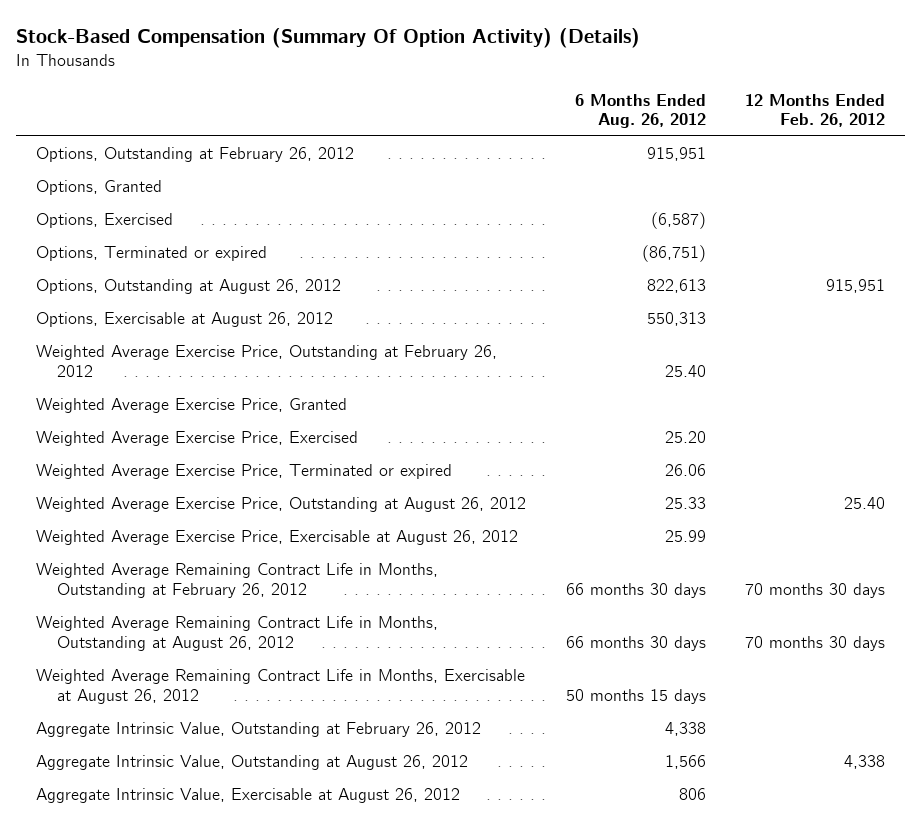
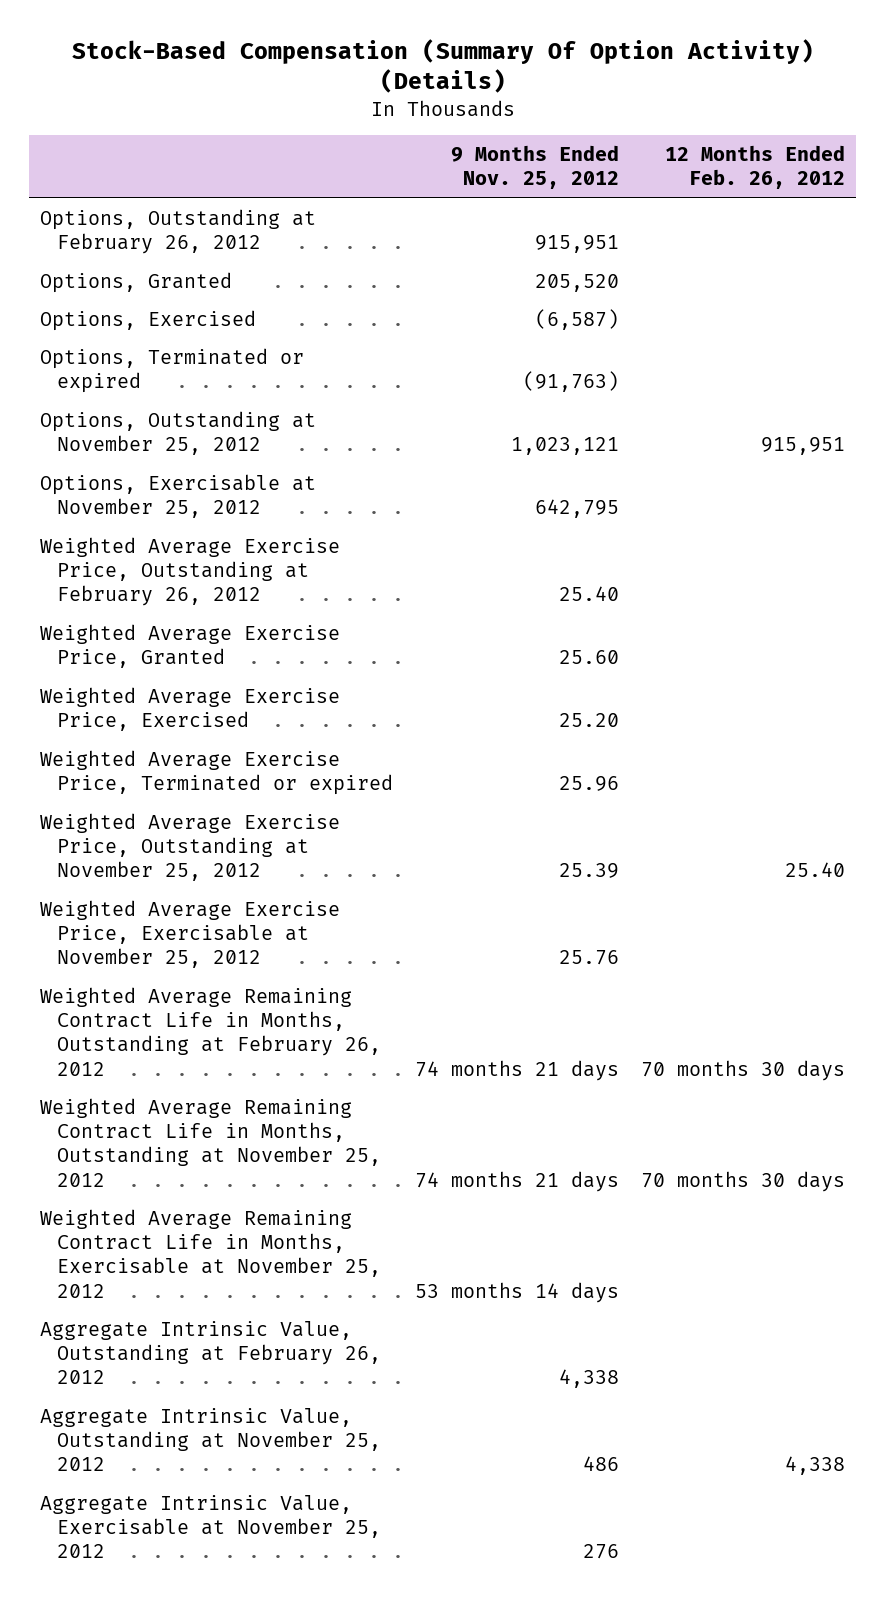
[574,93,706,129] 6 Months Ended Aug. 26, 2012 -> none
none -> [451,145,620,190] 9 Months Ended Nov. 25, 2012
[36,279,342,295] Options, Outstanding at August 26, 2012 -> [39,411,316,456] Options, Outstanding at November 25, 2012
[36,312,334,328] Options, Exercisable at August 26, 2012 -> [39,474,316,519] Options, Exercisable at November 25, 2012
[36,497,527,513] Weighted Average Exercise Price, Outstanding at August 26, 2012 -> [39,813,340,882] Weighted Average Exercise Price, Outstanding at November 25, 2012
[36,530,519,546] Weighted Average Exercise Price, Exercisable at August 26, 2012 -> [39,900,340,969] Weighted Average Exercise Price, Exercisable at November 25, 2012
[36,616,439,652] Weighted Average Remaining Contract Life in Months, Outstanding at August 26, 2012 -> [39,1098,382,1187] Weighted Average Remaining Contract Life in Months, Outstanding at November 25, 2012
[36,669,526,705] Weighted Average Remaining Contract Life in Months, Exercisable at August 26, 2012 -> [39,1209,382,1298] Weighted Average Remaining Contract Life in Months, Exercisable at November 25, 2012
[36,755,469,771] Aggregate Intrinsic Value, Outstanding at August 26, 2012 -> [39,1408,382,1472] Aggregate Intrinsic Value, Outstanding at November 25, 2012
[36,788,461,804] Aggregate Intrinsic Value, Exercisable at August 26, 2012 -> [39,1495,382,1559] Aggregate Intrinsic Value, Exercisable at November 25, 2012

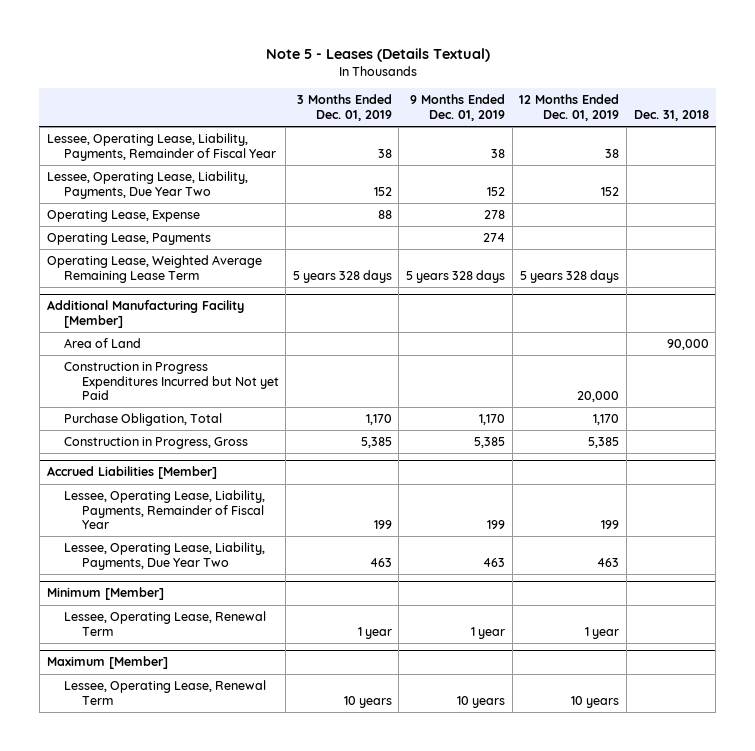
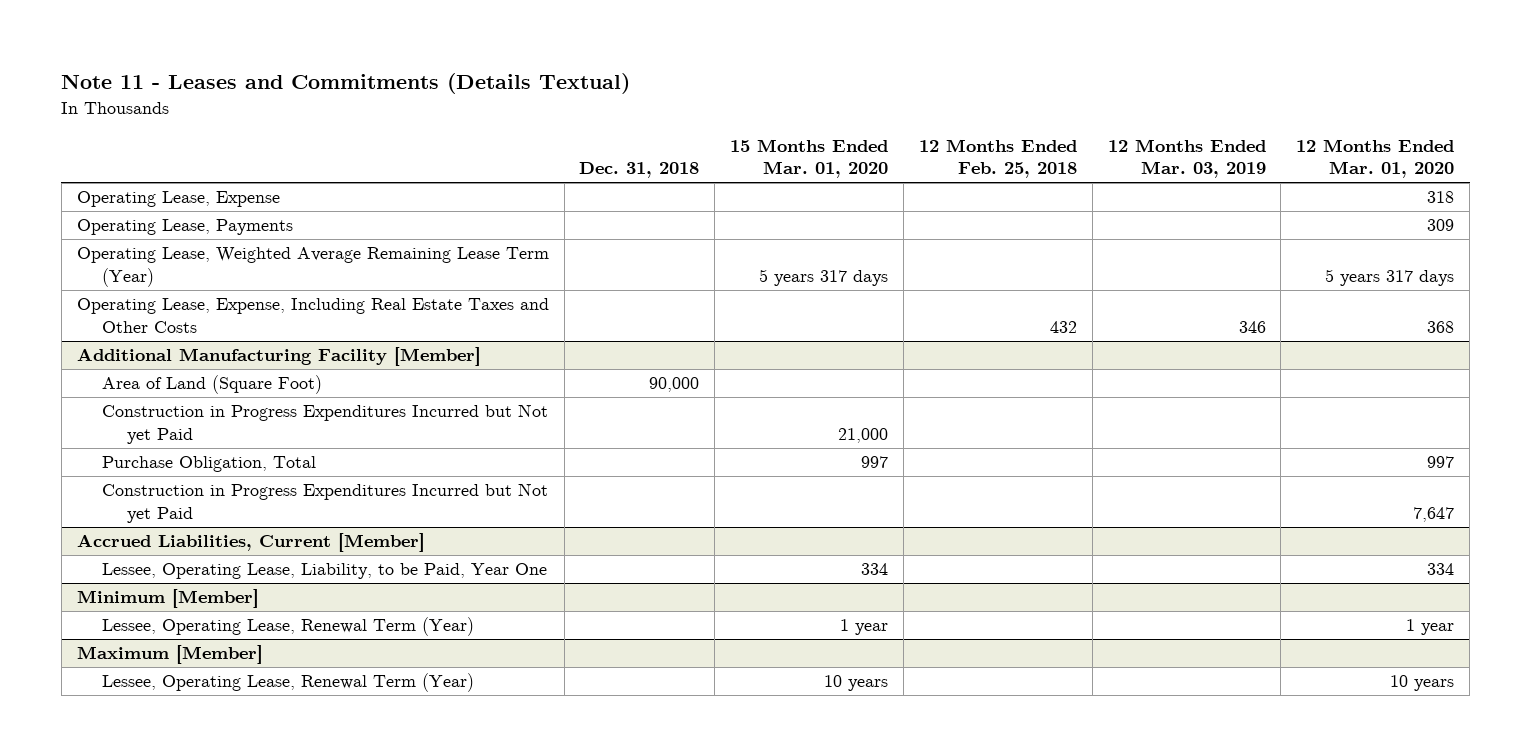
[265,47,490,62] Note 5 - Leases (Details Textual) -> [61,73,631,95] Note 11 - Leases and Commitments (Details Textual)
[296,94,392,121] 3 Months Ended Dec. 01, 2019 -> none
[410,94,506,121] 9 Months Ended Dec. 01, 2019 -> none
[519,94,620,121] 12 Months Ended Dec. 01, 2019 -> none
none -> [730,138,889,179] 15 Months Ended Mar. 01, 2020
none -> [918,138,1077,179] 12 Months Ended Feb. 25, 2018
none -> [1107,138,1266,179] 12 Months Ended Mar. 03, 2019
none -> [1296,138,1455,179] 12 Months Ended Mar. 01, 2020
[46,133,277,161] Lessee, Operating Lease, Liability, Payments, Remainder of Fiscal Year -> none
[46,171,248,199] Lessee, Operating Lease, Liability, Payments, Due Year Two -> none
[46,255,262,283] Operating Lease, Weighted Average Remaining Lease Term -> [76,247,549,287] Operating Lease, Weighted Average Remaining Lease Term (Year)
none -> [76,298,549,333] Operating Lease, Expense, Including Real Estate Taxes and Other Costs
[64,338,142,349] Area of Land -> [102,375,323,395] Area of Land (Square Foot)
[64,437,249,450] Construction in Progress, Gross -> none
[46,466,217,480] Accrued Liabilities [Member] -> none
[64,490,266,530] Lessee, Operating Lease, Liability, Payments, Remainder of Fiscal Year -> none
[64,542,266,570] Lessee, Operating Lease, Liability, Payments, Due Year Two -> none
none -> [102,483,549,523] Construction in Progress Expenditures Incurred but Not yet Paid
none -> [76,533,425,553] Accrued Liabilities, Current [Member]
none -> [102,563,548,580] Lessee, Operating Lease, Liability, to be Paid, Year One
[64,611,267,636] Lessee, Operating Lease, Renewal Term -> [102,617,475,637] Lessee, Operating Lease, Renewal Term (Year)
[64,680,267,705] Lessee, Operating Lease, Renewal Term -> [102,673,475,693] Lessee, Operating Lease, Renewal Term (Year)

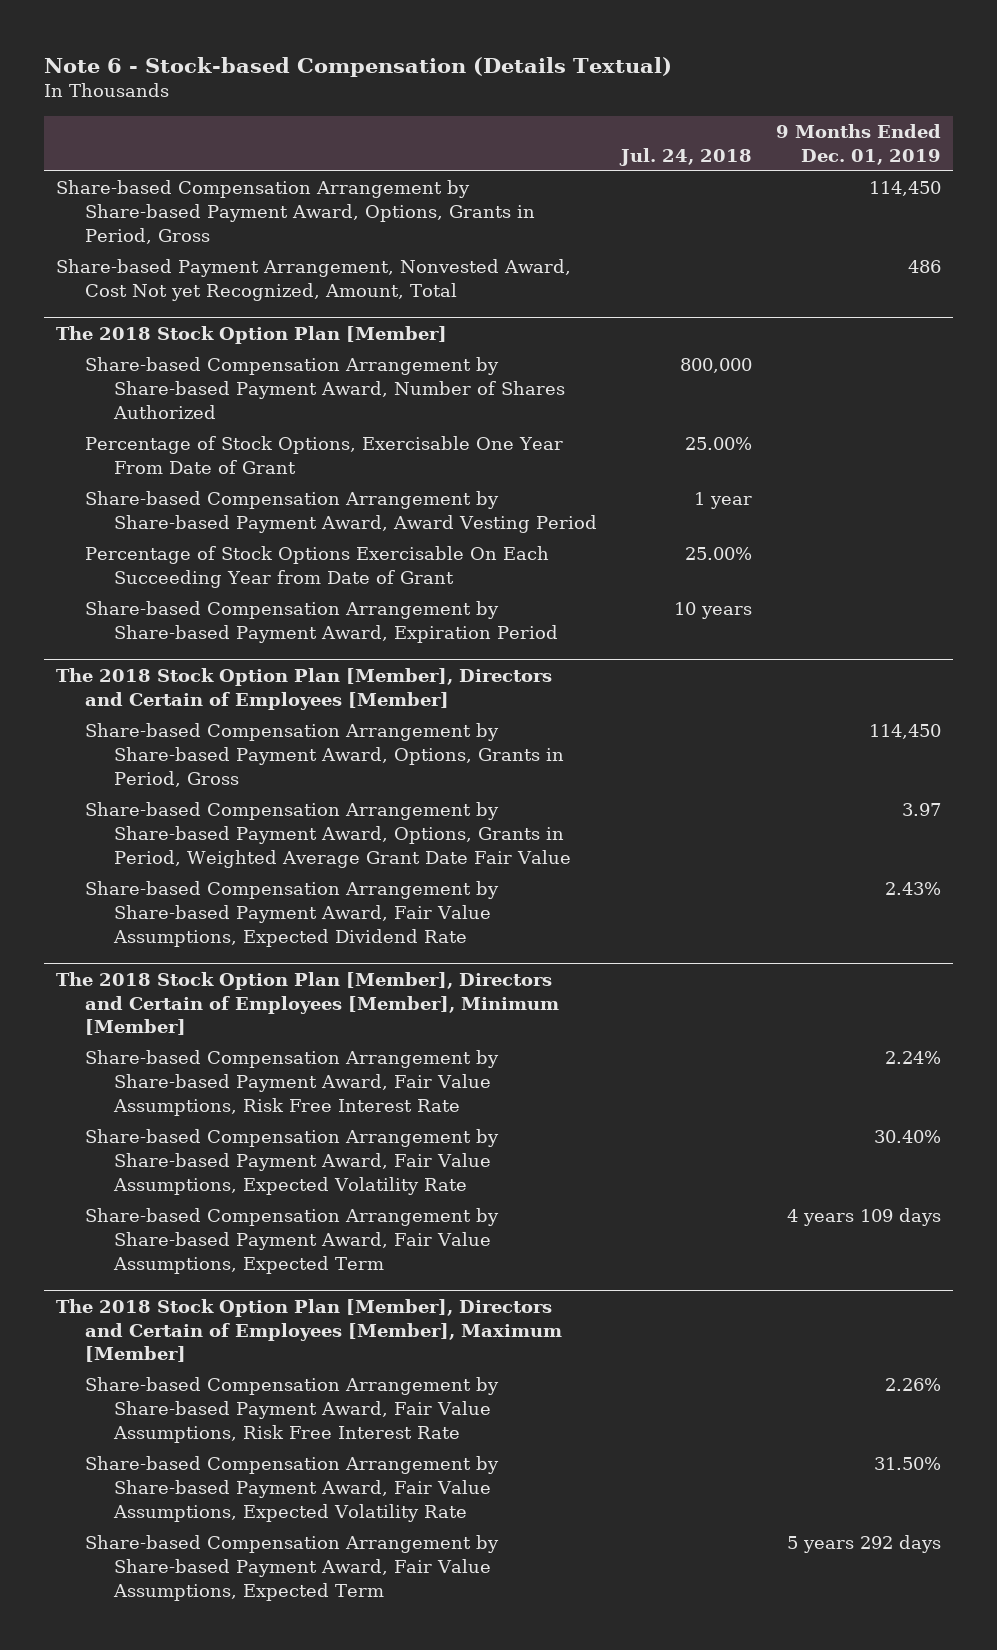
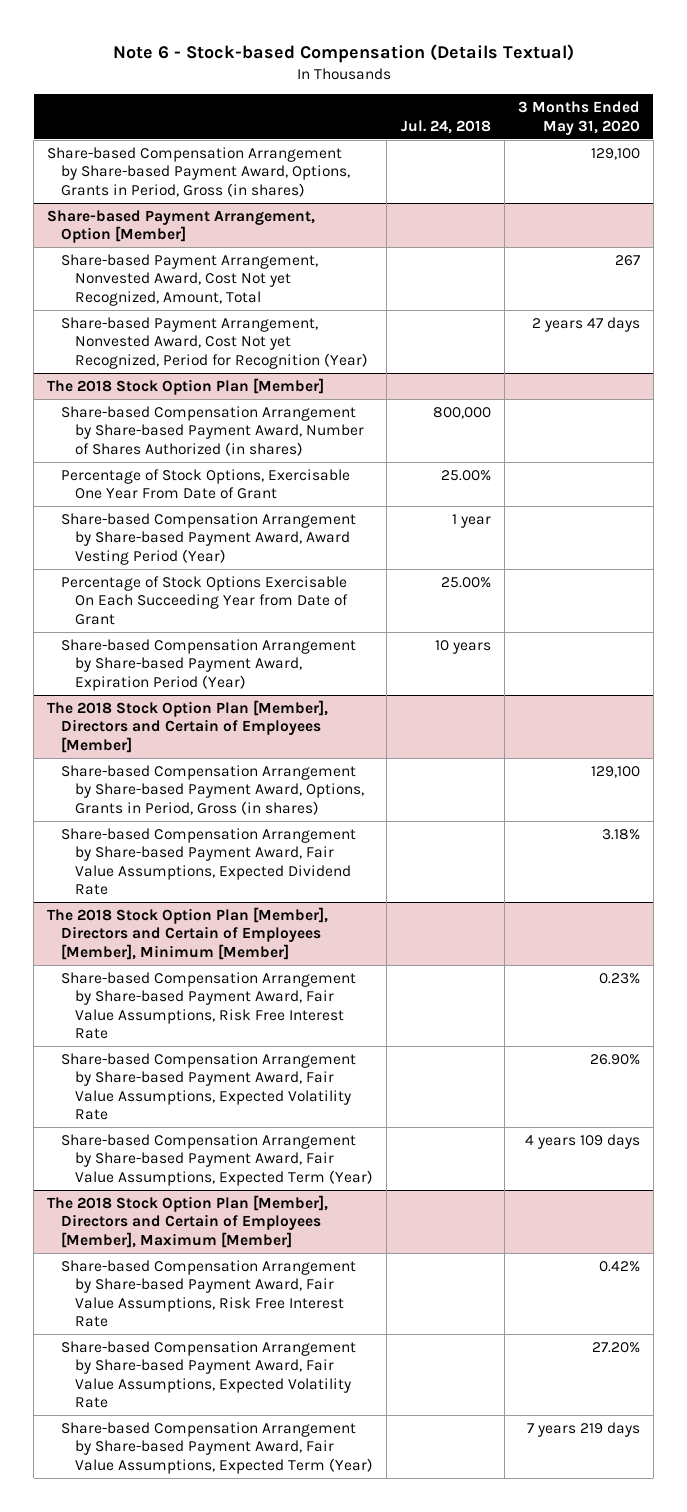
[775,123,941,165] 9 Months Ended Dec. 01, 2019 -> none
none -> [517,101,640,135] 3 Months Ended May 31, 2020
[56,259,572,301] Share-based Payment Arrangement, Nonvested Award, Cost Not yet Recognized, Amount, Total -> none
[56,180,536,244] Share-based Compensation Arrangement by Share-based Payment Award, Options, Grants in Period, Gross -> [47,146,351,197] Share-based Compensation Arrangement by Share-based Payment Award, Options, Grants in Period, Gross (in shares)
none -> [47,209,316,244] Share-based Payment Arrangement, Option [Member]
none -> [61,253,319,306] Share-based Payment Arrangement, Nonvested Award, Cost Not yet Recognized, Amount, Total
none -> [61,316,369,369] Share-based Payment Arrangement, Nonvested Award, Cost Not yet Recognized, Period for Recognition (Year)
[85,357,566,419] Share-based Compensation Arrangement by Share-based Payment Award, Number of Shares Authorized -> [61,405,365,456] Share-based Compensation Arrangement by Share-based Payment Award, Number of Shares Authorized (in shares)
[85,491,598,533] Share-based Compensation Arrangement by Share-based Payment Award, Award Vesting Period -> [61,512,357,565] Share-based Compensation Arrangement by Share-based Payment Award, Award Vesting Period (Year)
[85,601,559,643] Share-based Compensation Arrangement by Share-based Payment Award, Expiration Period -> [61,638,357,691] Share-based Compensation Arrangement by Share-based Payment Award, Expiration Period (Year)
[85,802,572,868] Share-based Compensation Arrangement by Share-based Payment Award, Options, Grants in Period, Weighted Average Grant Date Fair Value -> none
[85,723,565,787] Share-based Compensation Arrangement by Share-based Payment Award, Options, Grants in Period, Gross -> [61,764,365,815] Share-based Compensation Arrangement by Share-based Payment Award, Options, Grants in Period, Gross (in shares)
[85,1208,500,1274] Share-based Compensation Arrangement by Share-based Payment Award, Fair Value Assumptions, Expected Term -> [61,1133,374,1186] Share-based Compensation Arrangement by Share-based Payment Award, Fair Value Assumptions, Expected Term (Year)
[85,1535,500,1601] Share-based Compensation Arrangement by Share-based Payment Award, Fair Value Assumptions, Expected Term -> [61,1421,374,1474] Share-based Compensation Arrangement by Share-based Payment Award, Fair Value Assumptions, Expected Term (Year)

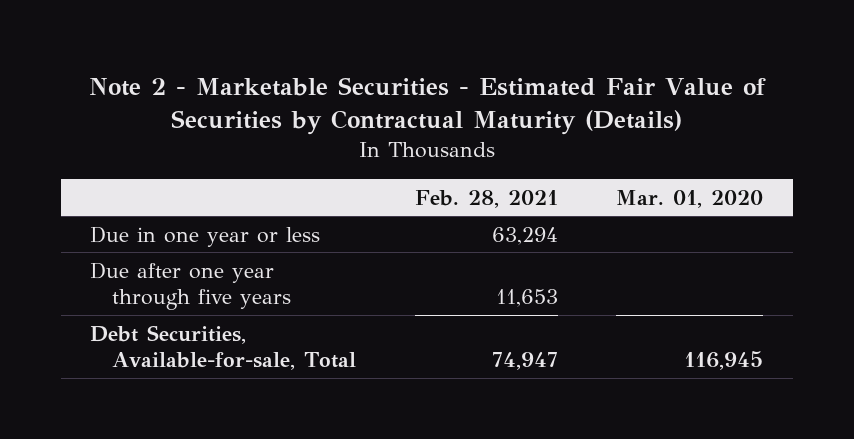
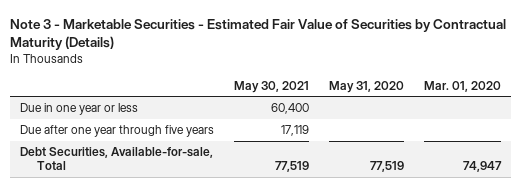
[88,76,766,136] Note 2 - Marketable Securities - Estimated Fair Value of Securities by Contractual Maturity (Details) -> [10,18,507,50] Note 3 - Marketable Securities - Estimated Fair Value of Securities by Contractual Maturity (Details)
[414,189,558,208] Feb. 28, 2021 -> none
none -> [234,80,310,93] May 30, 2021
none -> [329,80,405,93] May 31, 2020
[684,351,764,371] 116,945 -> [463,161,503,173] 74,947

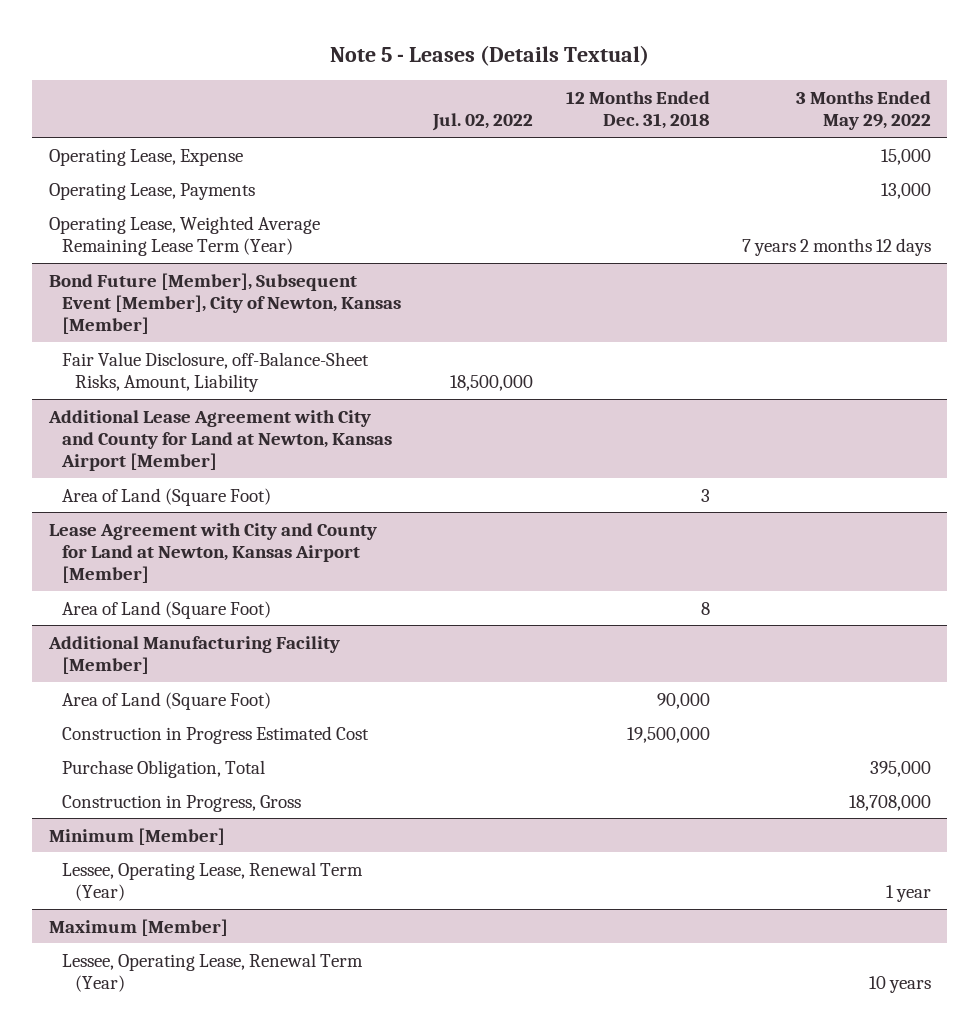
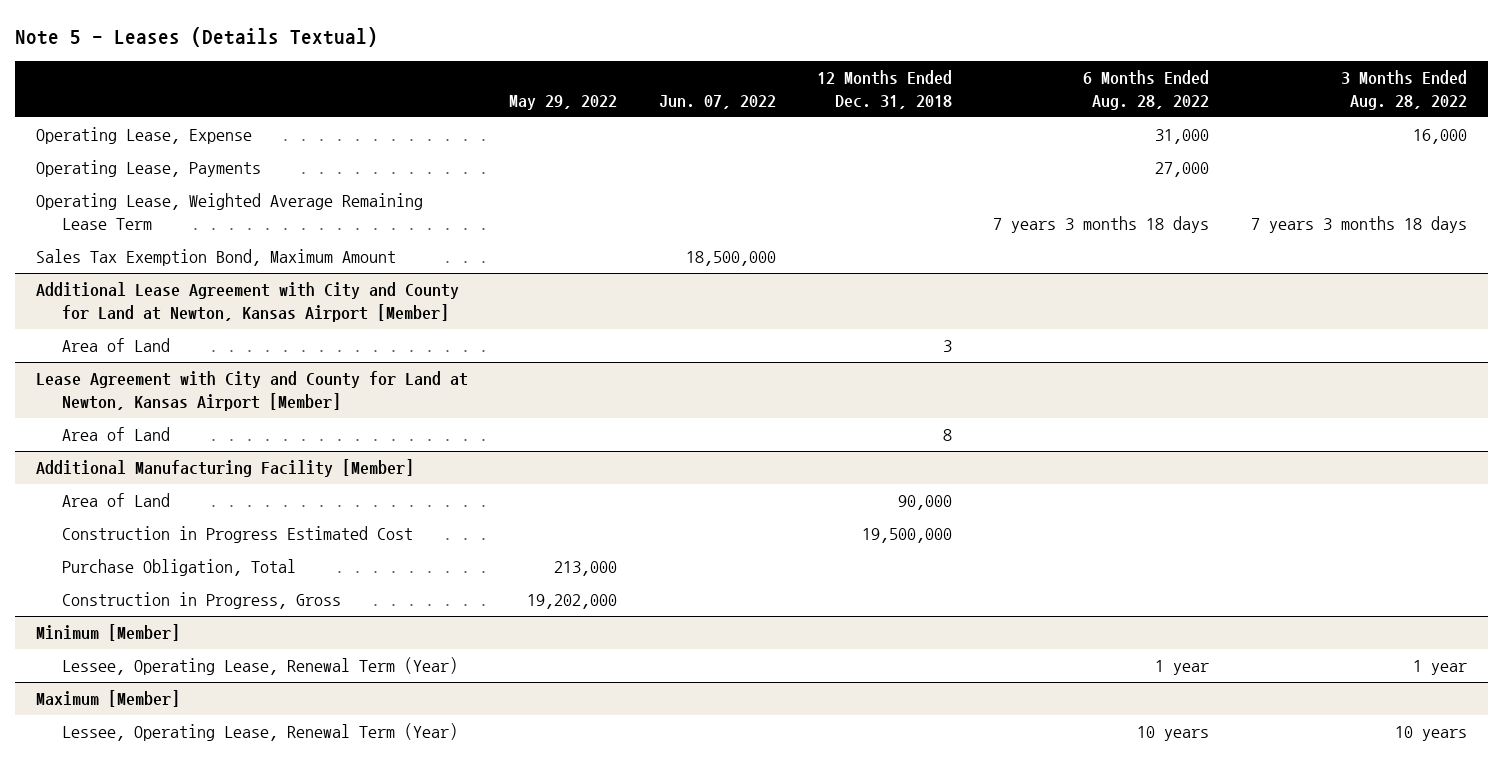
[432,113,534,132] Jul. 02, 2022 -> none
[796,91,932,131] 3 Months Ended May 29, 2022 -> none
none -> [509,95,618,111] May 29, 2022
none -> [658,95,776,110] Jun. 07, 2022
none -> [1083,70,1210,111] 6 Months Ended Aug. 28, 2022
none -> [1340,70,1467,111] 3 Months Ended Aug. 28, 2022
[48,272,401,335] Bond Future [Member], Subsequent Event [Member], City of Newton, Kansas [Member] -> none
[61,351,369,392] Fair Value Disclosure, off-Balance-Sheet Risks, Amount, Liability -> none
[48,215,320,256] Operating Lease, Weighted Average Remaining Lease Term (Year) -> [35,193,423,231] Operating Lease, Weighted Average Remaining Lease Term
none -> [35,249,396,267] Sales Tax Exemption Bond, Maximum Amount
[61,487,271,506] Area of Land (Square Foot) -> [61,338,170,353] Area of Land
[61,600,271,619] Area of Land (Square Foot) -> [61,427,170,442] Area of Land
[61,691,271,710] Area of Land (Square Foot) -> [61,493,170,508] Area of Land

